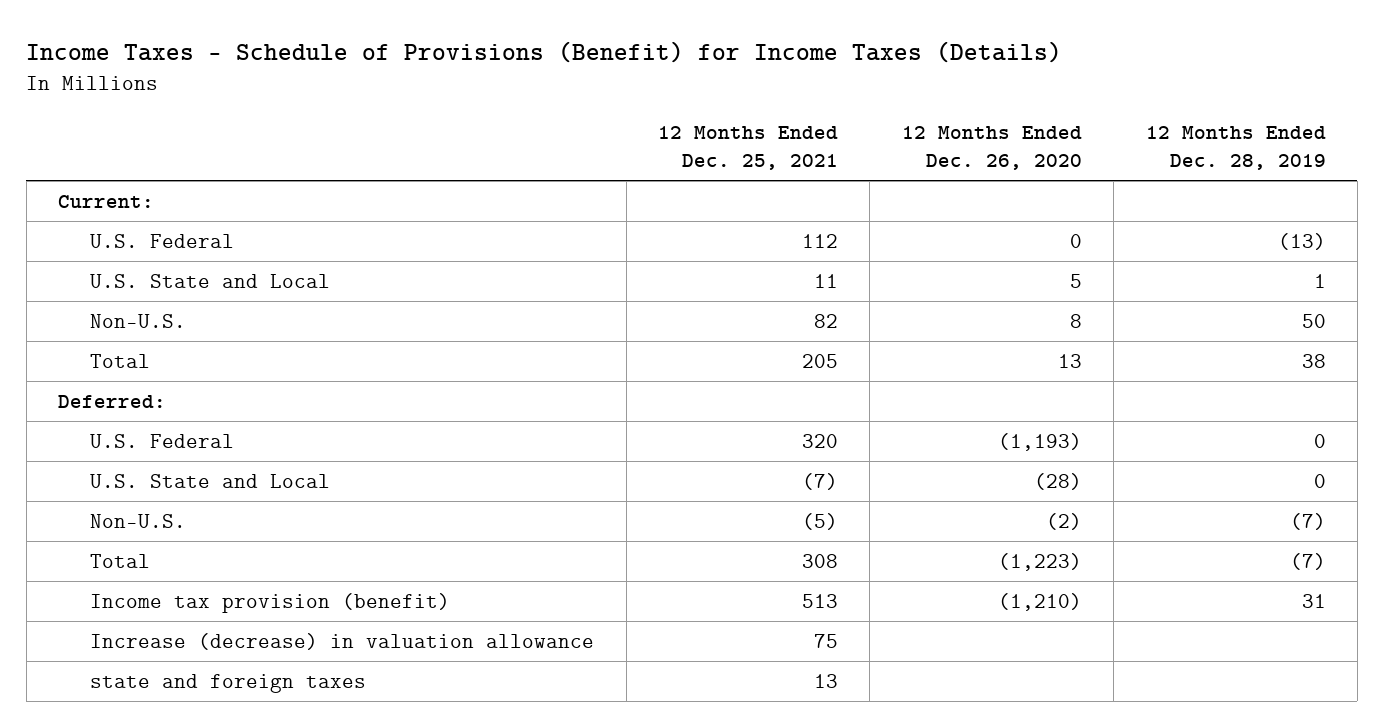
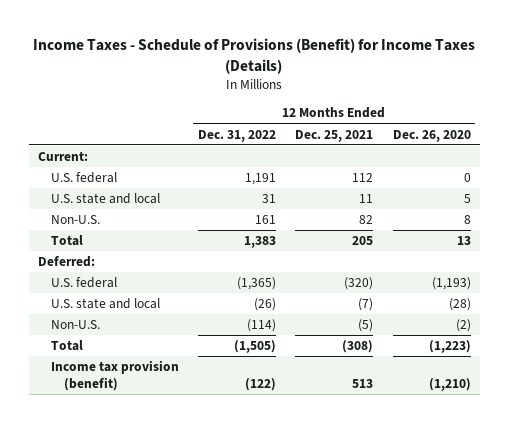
[1145,126,1326,171] 12 Months Ended Dec. 28, 2019 -> none
none -> [198,129,277,142] Dec. 31, 2022
[90,233,235,248] U.S. Federal -> [51,172,118,184] U.S. federal
[90,273,331,288] U.S. State and Local -> [51,193,161,205] U.S. state and local
[90,433,235,448] U.S. Federal -> [51,277,118,289] U.S. federal
[802,433,839,448] 320 -> [344,277,374,291] (320)
[90,473,331,488] U.S. State and Local -> [51,298,161,310] U.S. state and local
[802,553,839,568] 308 -> [342,340,374,354] (308)
[90,632,595,650] Increase (decrease) in valuation allowance -> none
[90,673,367,693] state and foreign taxes -> none

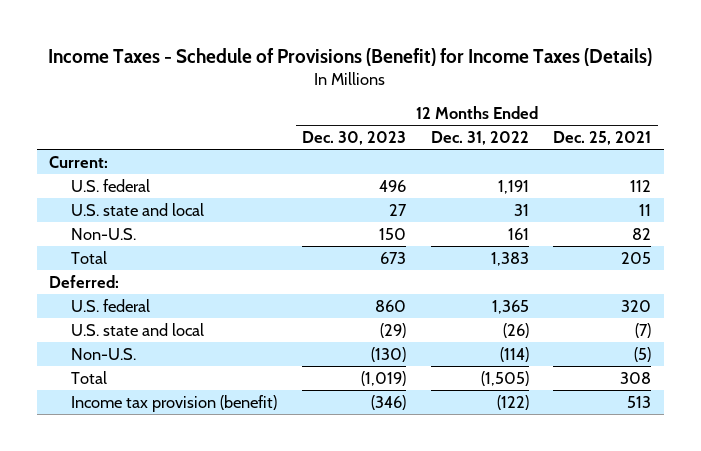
[392,129,471,142] Dec. 26, 2020 -> none
none -> [301,130,406,145] Dec. 30, 2023
[237,277,277,291] (1,365) -> [491,299,529,314] 1,365
[344,277,374,291] (320) -> [621,299,652,312] 320
[342,340,374,354] (308) -> [620,371,652,384] 308

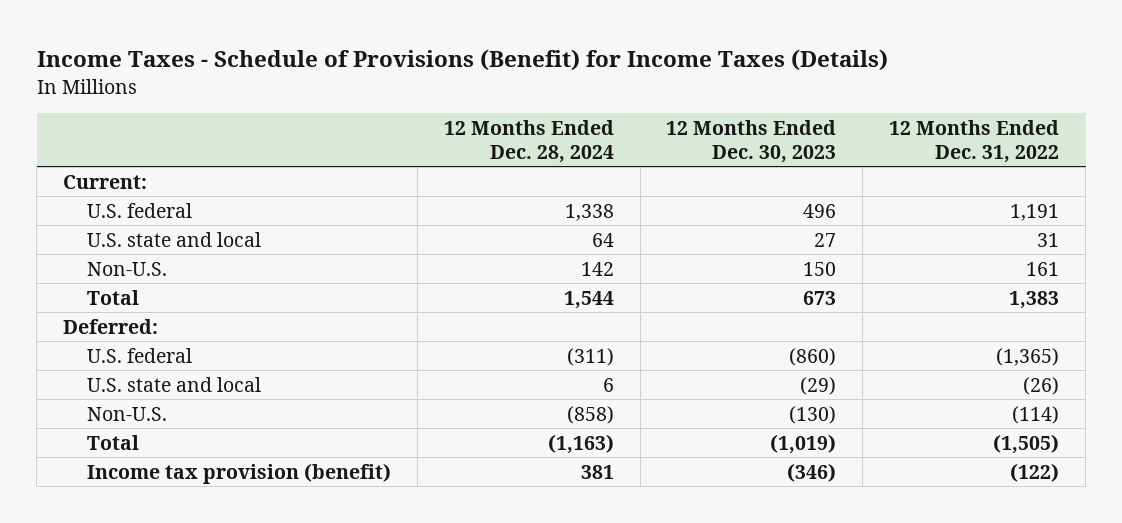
[553,130,652,145] Dec. 25, 2021 -> none
none -> [443,120,614,163] 12 Months Ended Dec. 28, 2024
[374,299,406,312] 860 -> [789,347,837,366] (860)
[491,299,529,314] 1,365 -> [996,347,1060,366] (1,365)

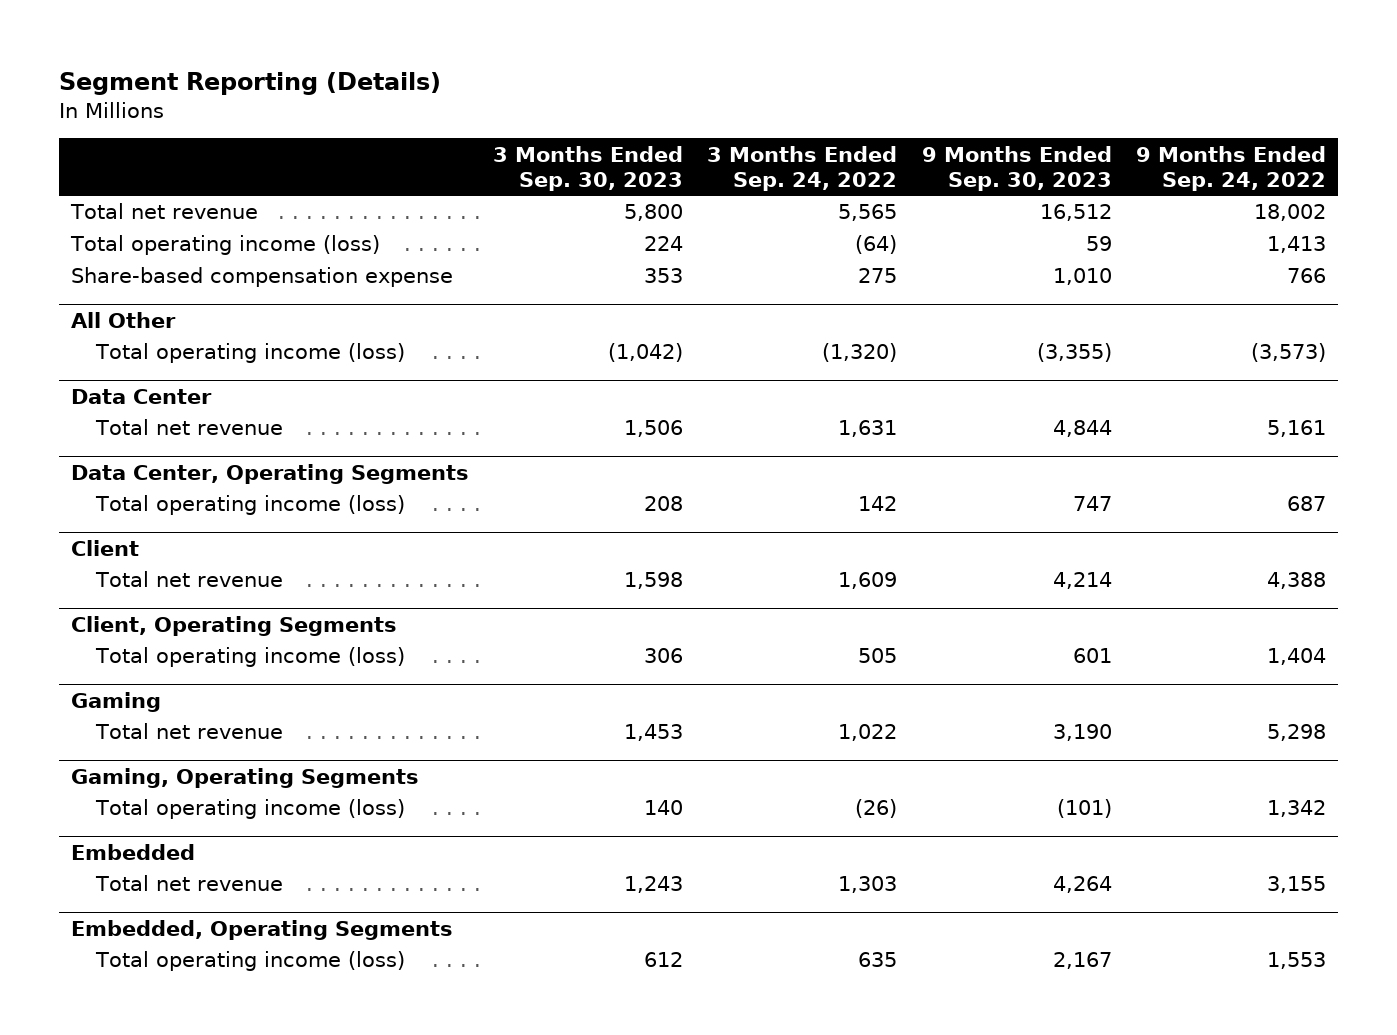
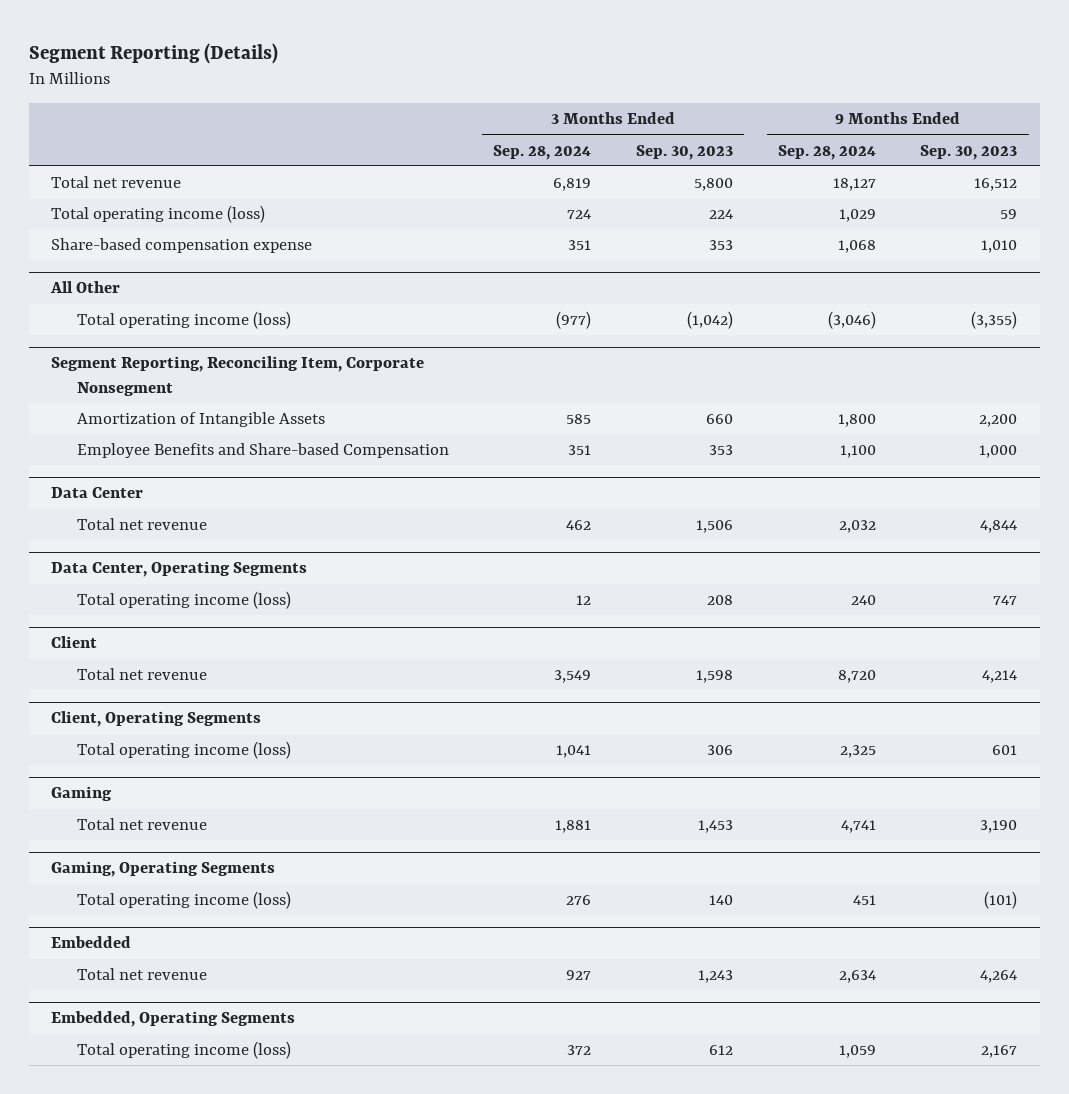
[707,145,898,191] 3 Months Ended Sep. 24, 2022 -> none
[1136,145,1327,191] 9 Months Ended Sep. 24, 2022 -> none
none -> [493,144,592,160] Sep. 28, 2024
none -> [777,144,876,160] Sep. 28, 2024
none -> [51,356,425,396] Segment Reporting, Reconciling Item, Corporate Nonsegment
none -> [76,412,325,428] Amortization of Intangible Assets
none -> [76,443,449,459] Employee Benefits and Share-based Compensation

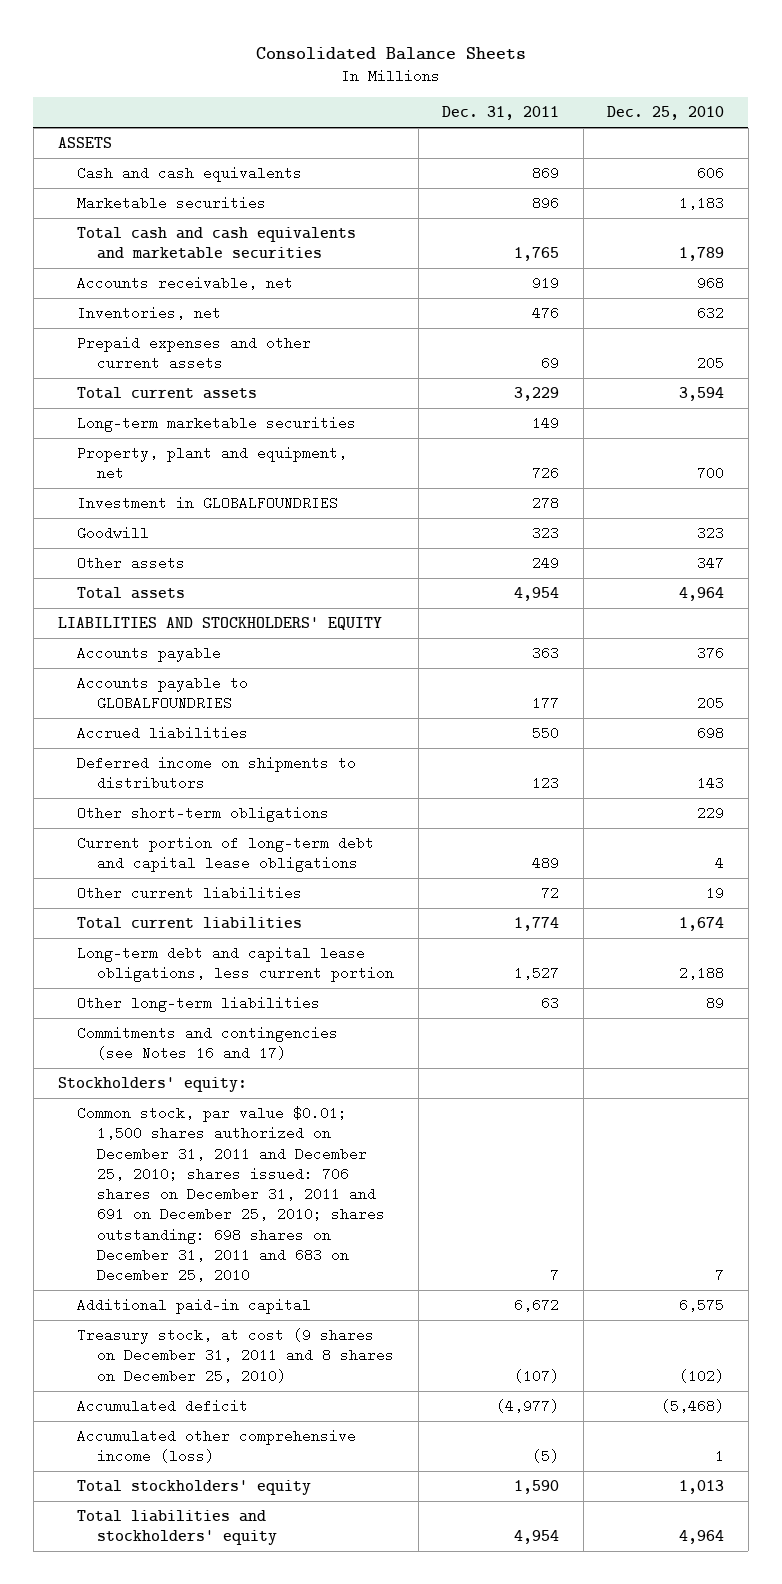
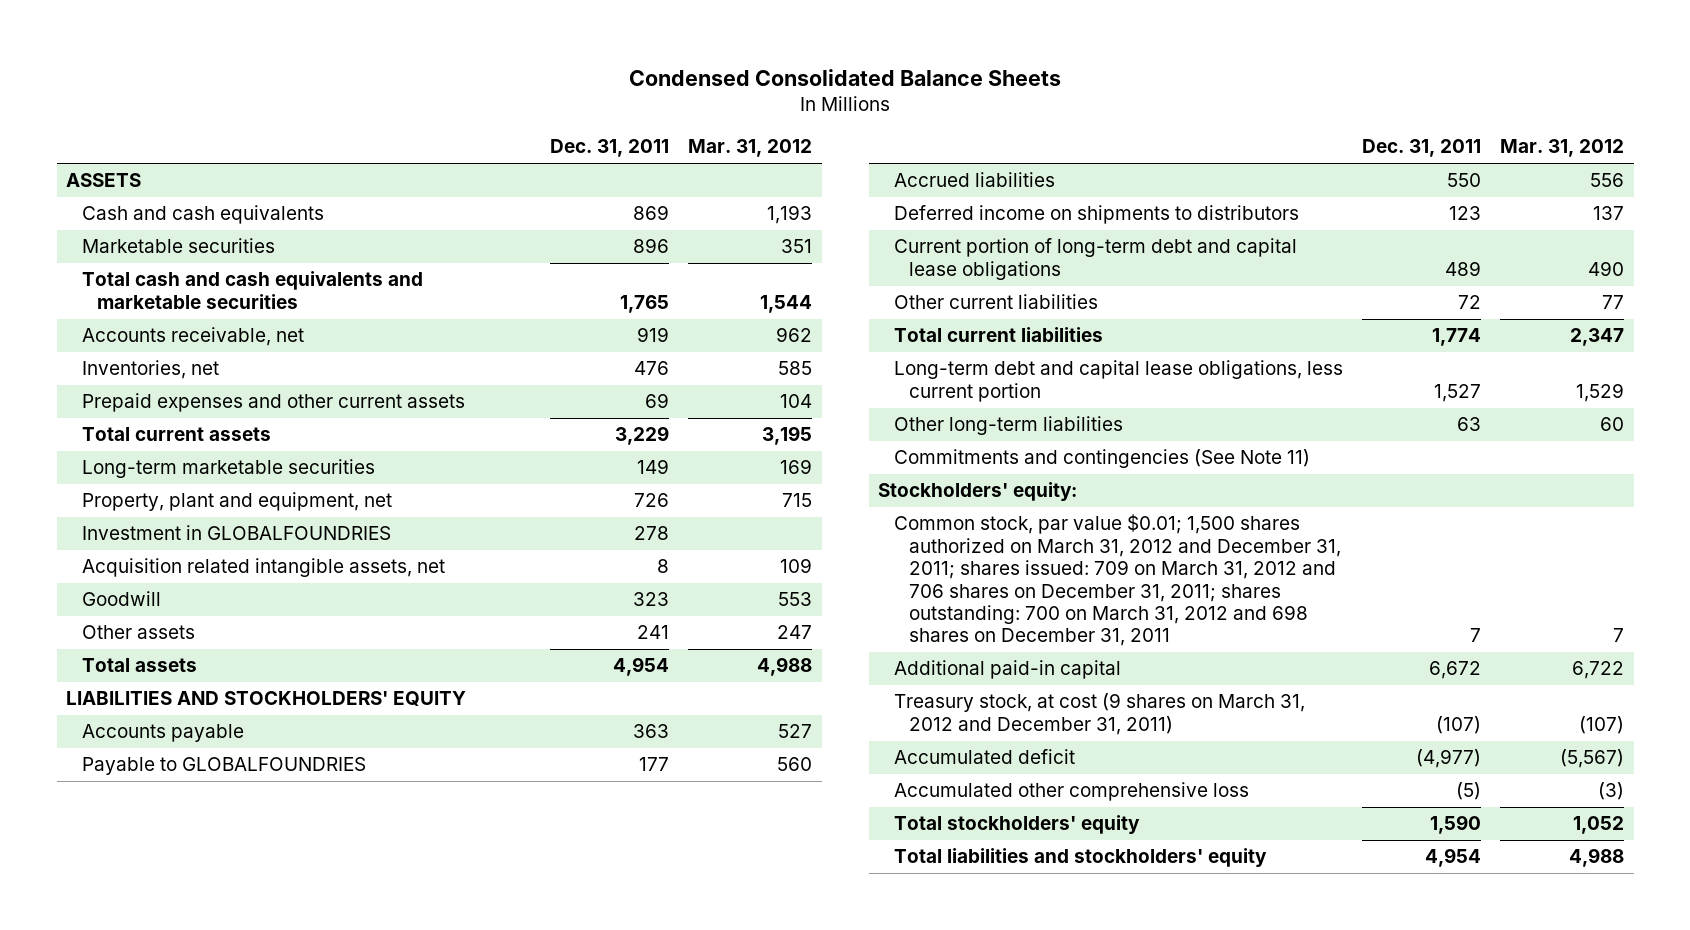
[255,46,526,60] Consolidated Balance Sheets -> [629,68,1062,86] Condensed Consolidated Balance Sheets
[607,106,725,121] Dec. 25, 2010 -> none
none -> [688,139,813,158] Mar. 31, 2012
none -> [81,558,445,578] Acquisition related intangible assets, net
[532,555,560,570] 249 -> [636,625,669,640] 241
[77,675,249,711] Accounts payable to GLOBALFOUNDRIES -> [81,757,366,776] Payable to GLOBALFOUNDRIES
[77,805,330,822] Other short-term obligations -> none
[77,1025,339,1061] Commitments and contingencies (see Notes 16 and 17) -> [893,449,1310,469] Commitments and contingencies (See Note 11)
[77,1105,386,1283] Common stock, par value $0.01; 1,500 shares authorized on December 31, 2011 and December 25, 2010; shares issued: 706 shares on December 31, 2011 and 691 on December 25, 2010; shares outstanding: 698 shares on December 31, 2011 and 683 on December 25, 2010 -> [893,514,1342,647] Common stock, par value $0.01; 1,500 shares authorized on March 31, 2012 and December 31, 2011; shares issued: 709 on March 31, 2012 and 706 shares on December 31, 2011; shares outstanding: 700 on March 31, 2012 and 698 shares on December 31, 2011
[77,1327,395,1383] Treasury stock, at cost (9 shares on December 31, 2011 and 8 shares on December 25, 2010) -> [893,693,1305,735] Treasury stock, at cost (9 shares on March 31, 2012 and December 31, 2011)
[77,1428,357,1464] Accumulated other comprehensive income (loss) -> [893,782,1249,802] Accumulated other comprehensive loss

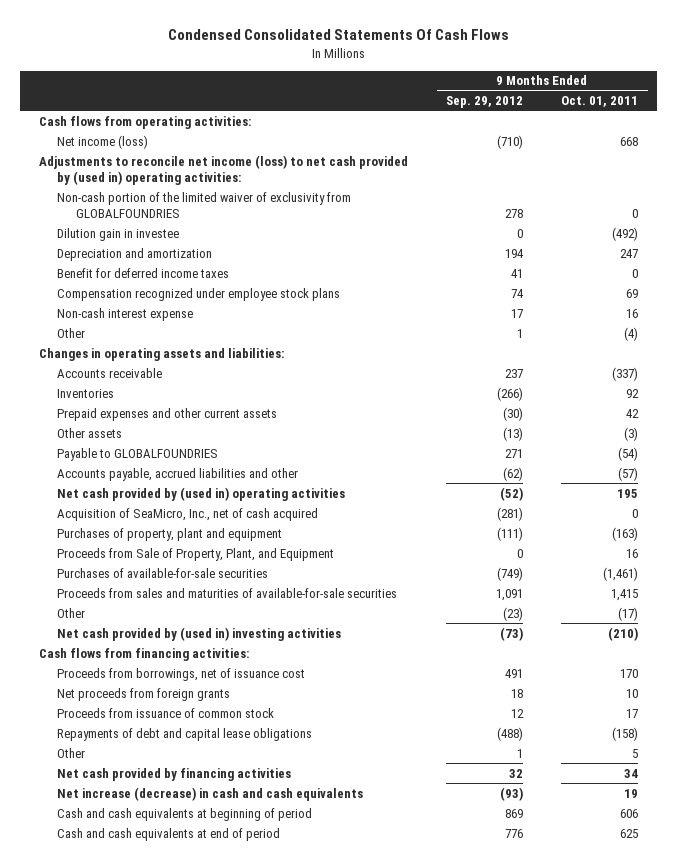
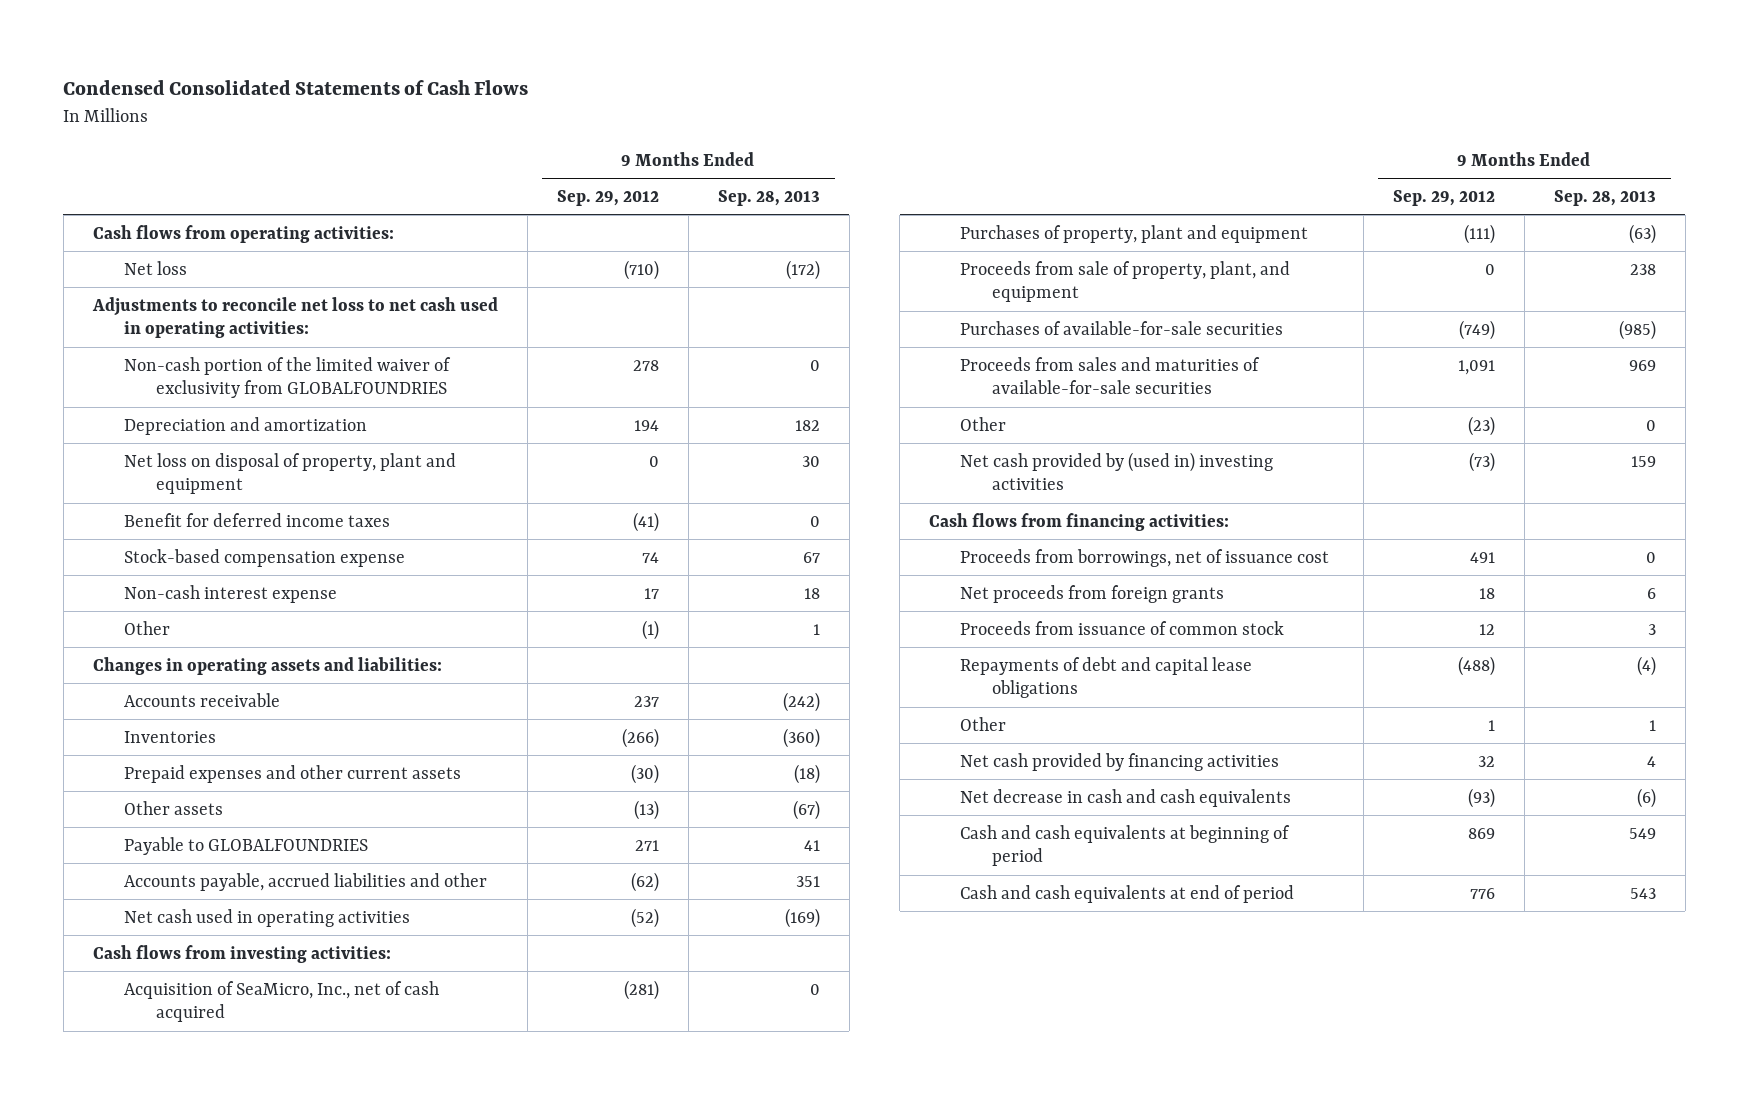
[167,29,509,41] Condensed Consolidated Statements Of Cash Flows -> [63,79,529,95] Condensed Consolidated Statements of Cash Flows
[561,96,639,108] Oct. 01, 2011 -> none
none -> [717,189,820,206] Sep. 28, 2013
[57,134,149,149] Net income (loss) -> [124,260,188,275] Net loss
[38,154,408,185] Adjustments to reconcile net income (loss) to net cash provided by (used in) operating activities: -> [91,296,498,339] Adjustments to reconcile net loss to net cash used in operating activities:
[57,227,180,241] Dilution gain in investee -> none
none -> [124,452,457,495] Net loss on disposal of property, plant and equipment
[511,268,524,278] 41 -> [632,511,659,532] (41)
[57,287,341,301] Compensation recognized under employee stock plans -> [124,548,406,567] Stock-based compensation expense
[517,328,524,338] 1 -> [641,619,659,640] (1)
[57,486,346,501] Net cash provided by (used in) operating activities -> [124,908,411,927] Net cash used in operating activities
none -> [92,944,391,963] Cash flows from investing activities:
[57,547,335,561] Proceeds from Sale of Property, Plant, and Equipment -> [960,260,1291,303] Proceeds from sale of property, plant, and equipment
[57,786,364,801] Net increase (decrease) in cash and cash equivalents -> [960,788,1292,807] Net decrease in cash and cash equivalents

